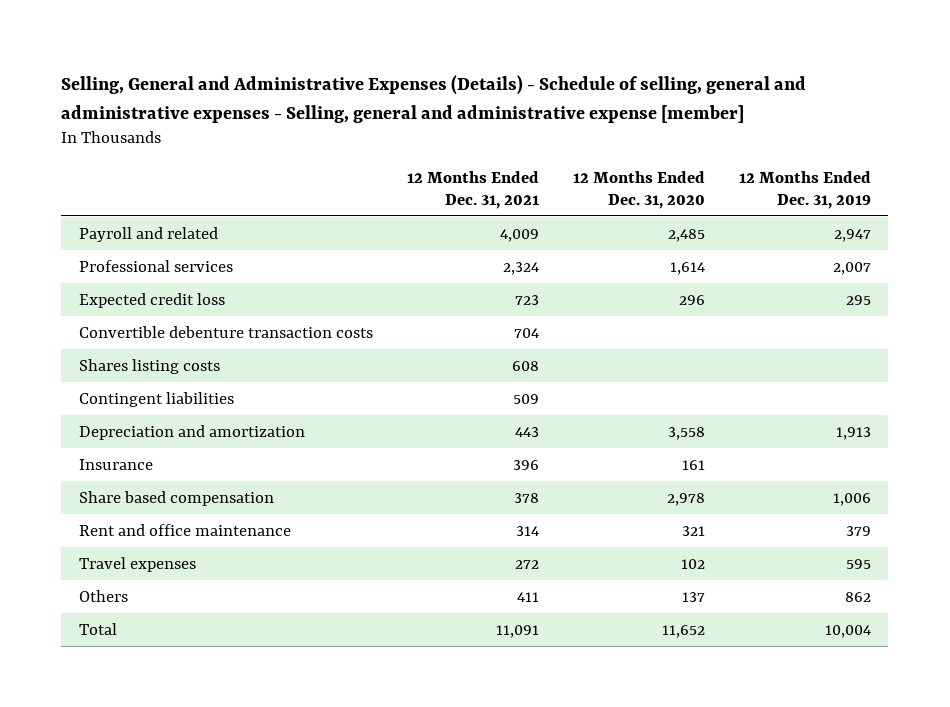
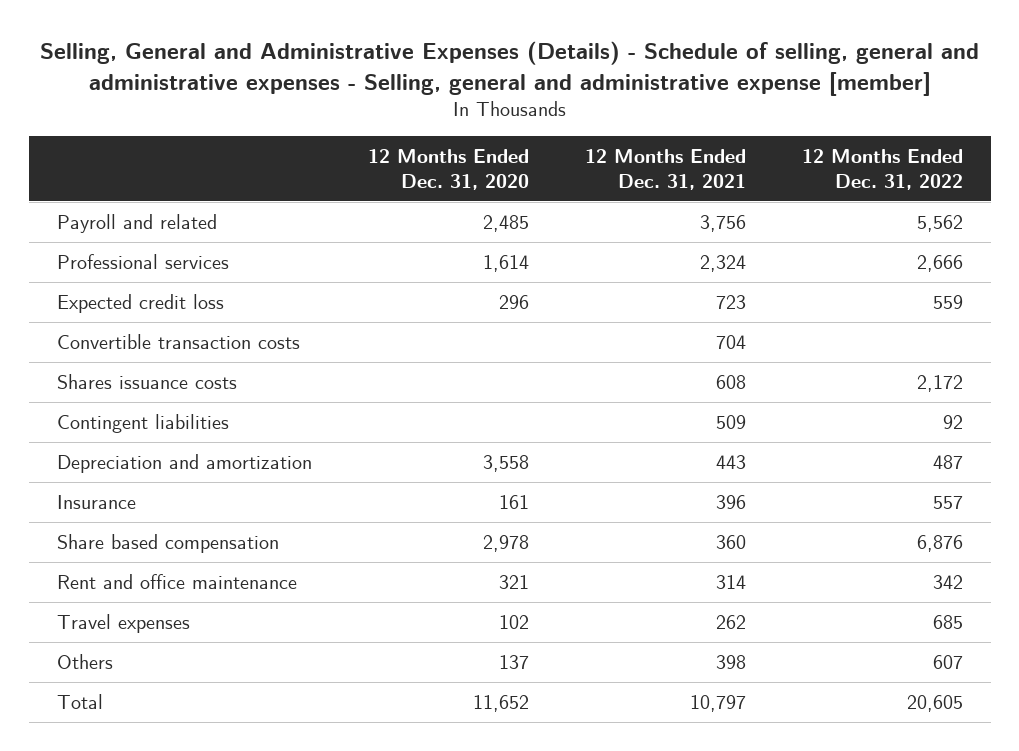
[739,171,872,209] 12 Months Ended Dec. 31, 2019 -> none
none -> [801,148,963,190] 12 Months Ended Dec. 31, 2022
[499,228,539,242] 4,009 -> [699,214,746,232] 3,756
[78,325,373,338] Convertible debenture transaction costs -> [56,333,300,349] Convertible transaction costs
[78,358,220,374] Shares listing costs -> [56,373,237,389] Shares issuance costs
[513,492,539,503] 378 -> [715,534,746,549] 360
[514,559,539,569] 272 -> [715,614,746,629] 262
[516,591,539,602] 411 -> [715,654,746,669] 398
[495,624,539,638] 11,091 -> [689,694,746,712] 10,797

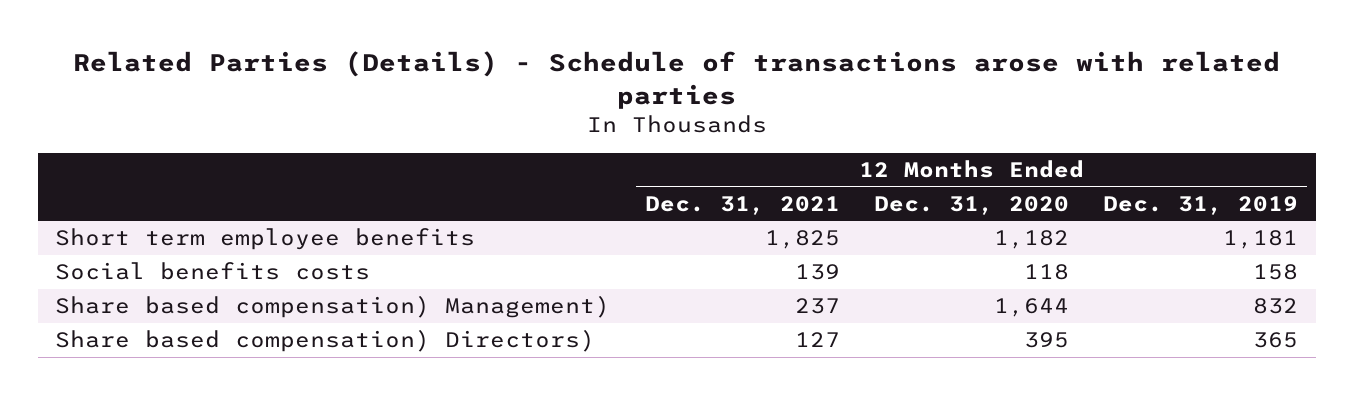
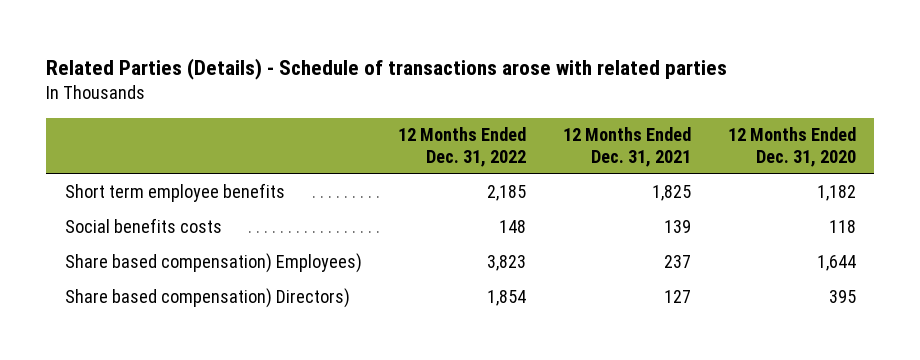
[1103,195,1299,215] Dec. 31, 2019 -> none
none -> [398,127,527,167] 12 Months Ended Dec. 31, 2022
[55,295,611,319] Share based compensation) Management) -> [64,252,362,273] Share based compensation) Employees)

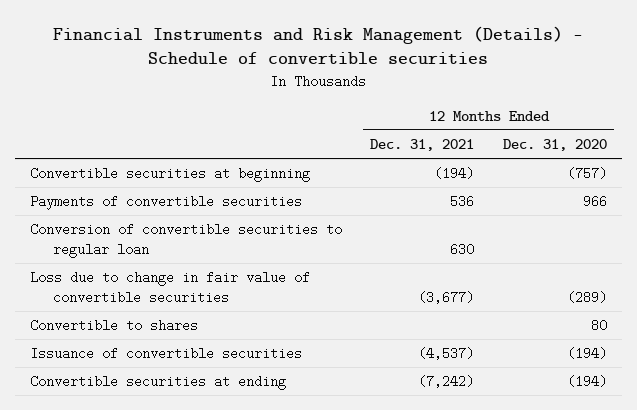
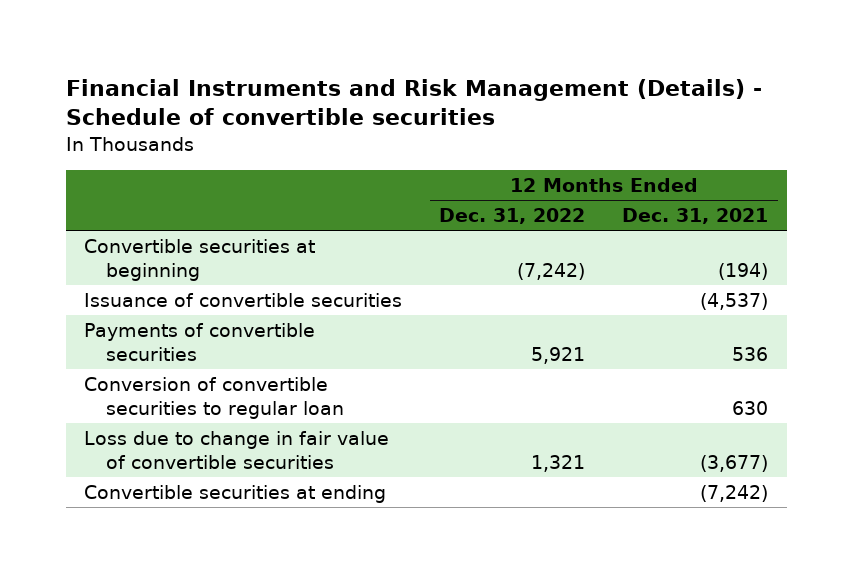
[503,138,608,151] Dec. 31, 2020 -> none
none -> [439,208,586,225] Dec. 31, 2022
[29,346,302,360] Issuance of convertible securities -> [84,293,403,308] Issuance of convertible securities
[29,318,198,332] Convertible to shares -> none

